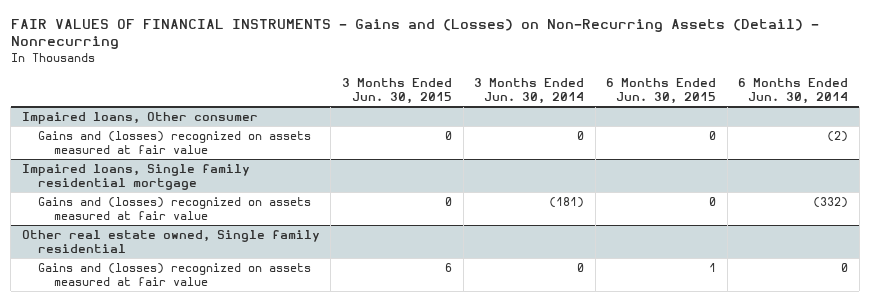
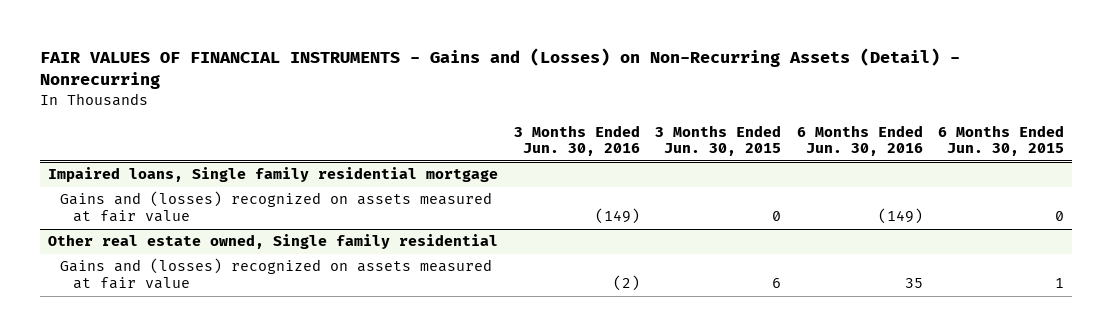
[474,78,585,105] 3 Months Ended Jun. 30, 2014 -> none
[738,78,849,105] 6 Months Ended Jun. 30, 2014 -> none
none -> [513,124,640,157] 3 Months Ended Jun. 30, 2016
none -> [796,124,923,157] 6 Months Ended Jun. 30, 2016
[21,111,258,124] Impaired loans, Other consumer -> none
[37,130,311,155] Gains and (losses) recognized on assets measured at fair value -> none

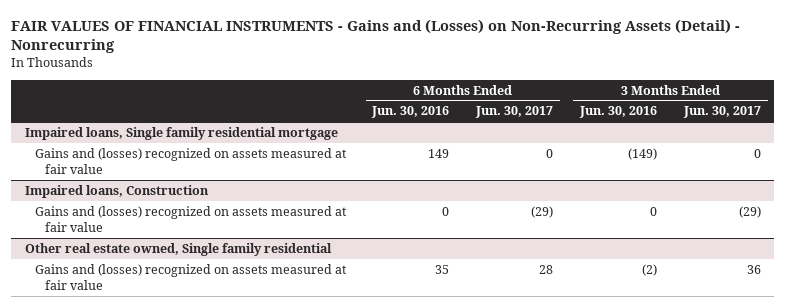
[655,124,782,157] 3 Months Ended Jun. 30, 2015 -> none
[938,124,1065,157] 6 Months Ended Jun. 30, 2015 -> none
none -> [475,106,554,119] Jun. 30, 2017
none -> [682,106,761,119] Jun. 30, 2017
[877,208,923,225] (149) -> [428,148,450,158] 149
none -> [24,184,209,198] Impaired loans, Construction
none -> [34,205,347,233] Gains and (losses) recognized on assets measured at fair value

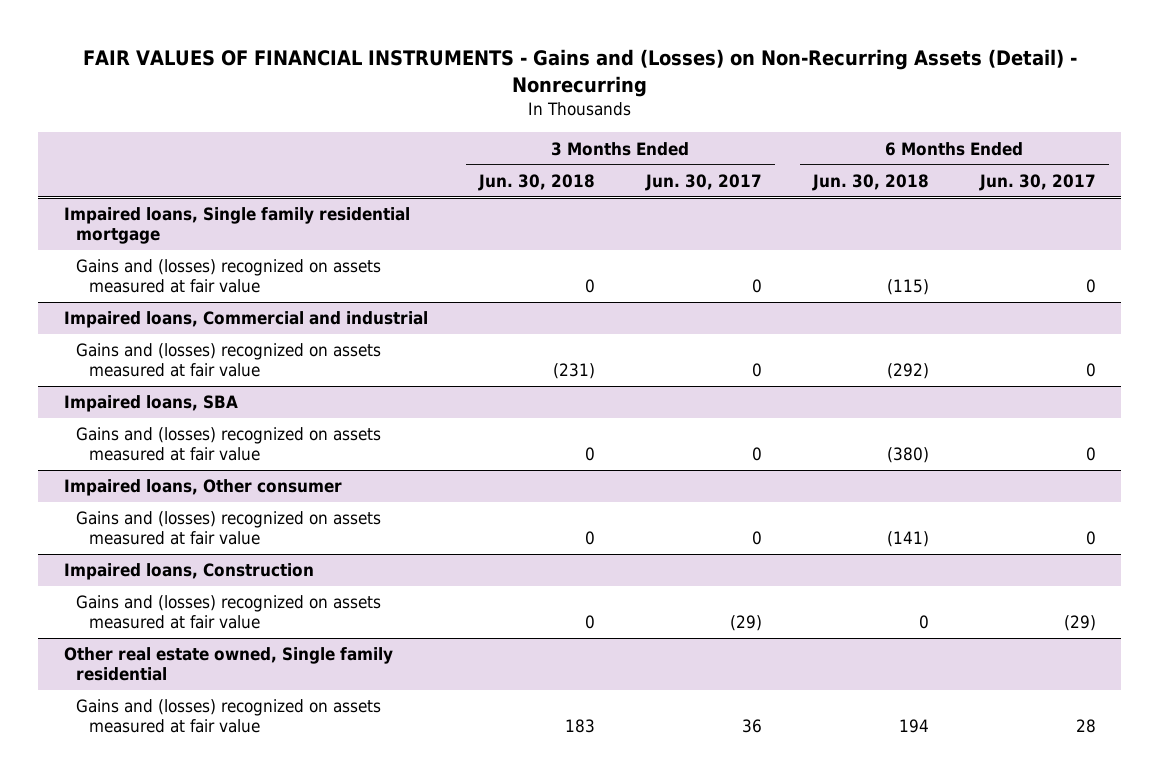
[371,106,450,119] Jun. 30, 2016 -> none
[579,106,658,119] Jun. 30, 2016 -> none
none -> [477,173,595,191] Jun. 30, 2018
none -> [811,173,929,191] Jun. 30, 2018
none -> [63,311,428,329] Impaired loans, Commercial and industrial
none -> [76,343,382,378] Gains and (losses) recognized on assets measured at fair value
none -> [63,395,238,413] Impaired loans, SBA
none -> [76,427,382,462] Gains and (losses) recognized on assets measured at fair value
none -> [63,479,342,497] Impaired loans, Other consumer
none -> [76,511,382,546] Gains and (losses) recognized on assets measured at fair value

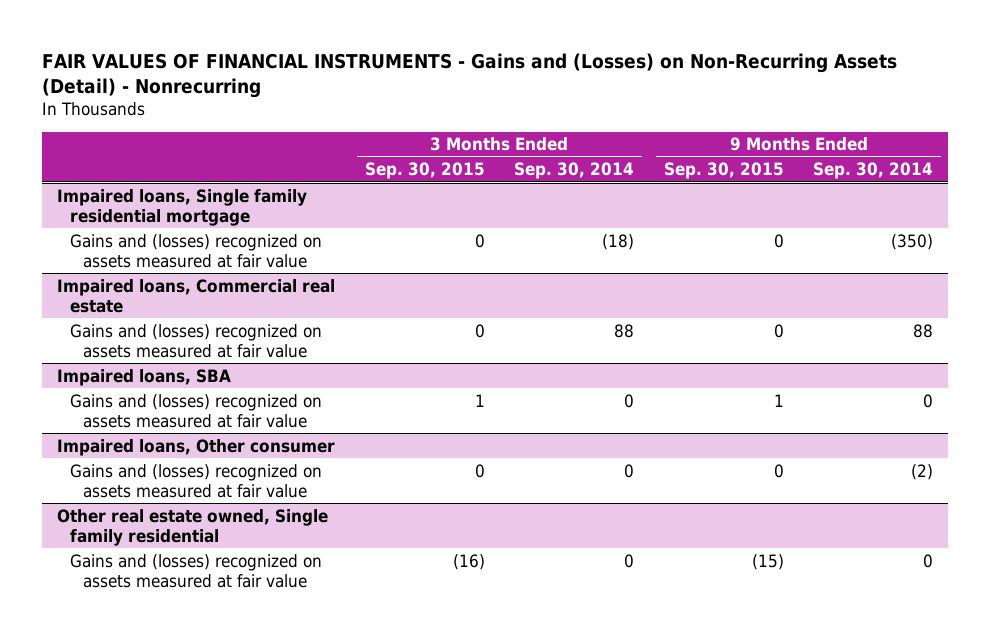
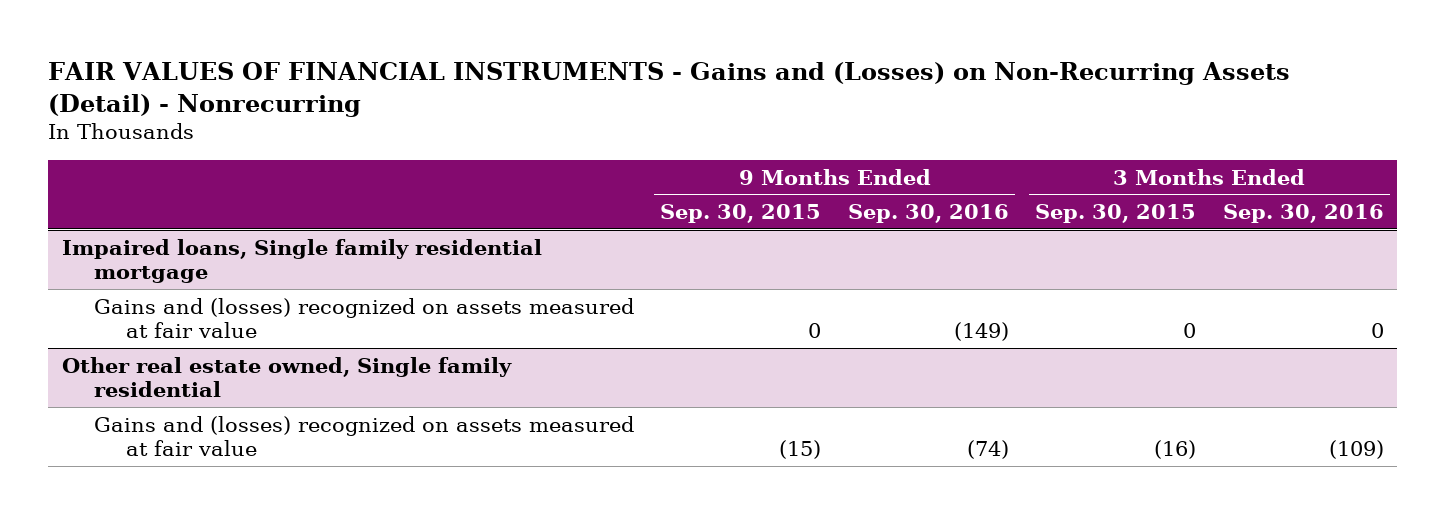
[514,162,635,180] Sep. 30, 2014 -> none
[813,162,934,180] Sep. 30, 2014 -> none
none -> [847,203,1009,223] Sep. 30, 2016
none -> [1222,203,1384,223] Sep. 30, 2016
[56,278,335,313] Impaired loans, Commercial real estate -> none
[70,323,323,358] Gains and (losses) recognized on assets measured at fair value -> none
[56,368,231,386] Impaired loans, SBA -> none
[70,393,323,428] Gains and (losses) recognized on assets measured at fair value -> none
[56,438,335,456] Impaired loans, Other consumer -> none
[70,463,323,498] Gains and (losses) recognized on assets measured at fair value -> none

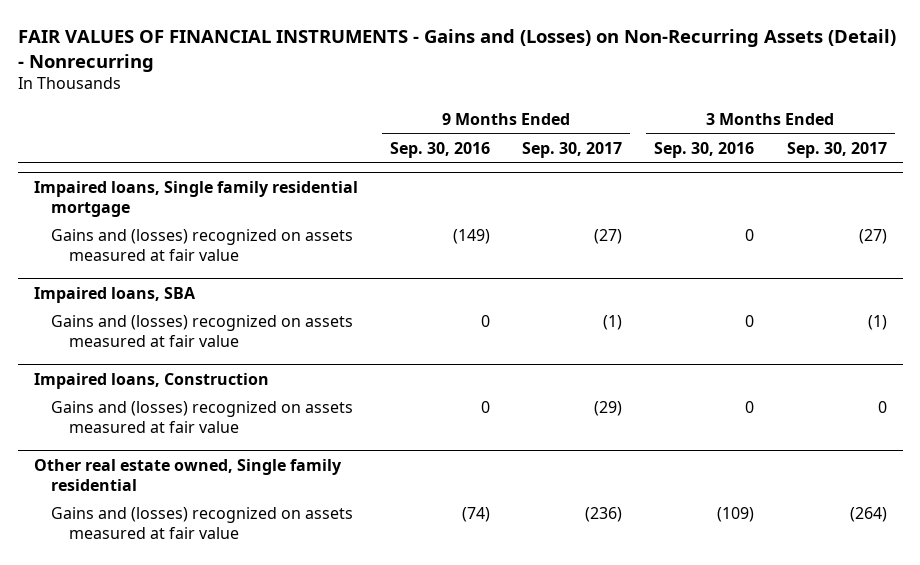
[660,203,822,223] Sep. 30, 2015 -> none
[1035,203,1197,223] Sep. 30, 2015 -> none
none -> [522,141,623,158] Sep. 30, 2017
none -> [786,141,887,158] Sep. 30, 2017
none -> [33,286,196,303] Impaired loans, SBA
none -> [51,315,354,347] Gains and (losses) recognized on assets measured at fair value
none -> [33,372,269,389] Impaired loans, Construction
none -> [51,401,354,433] Gains and (losses) recognized on assets measured at fair value

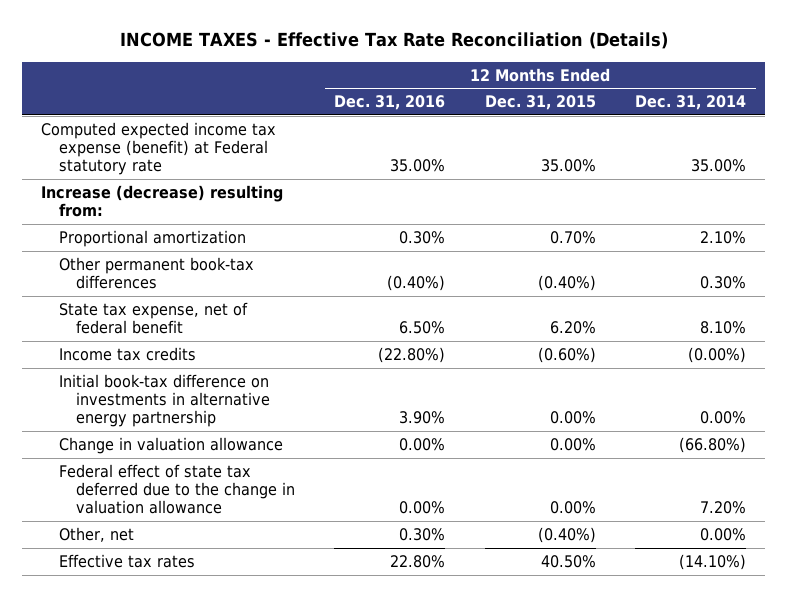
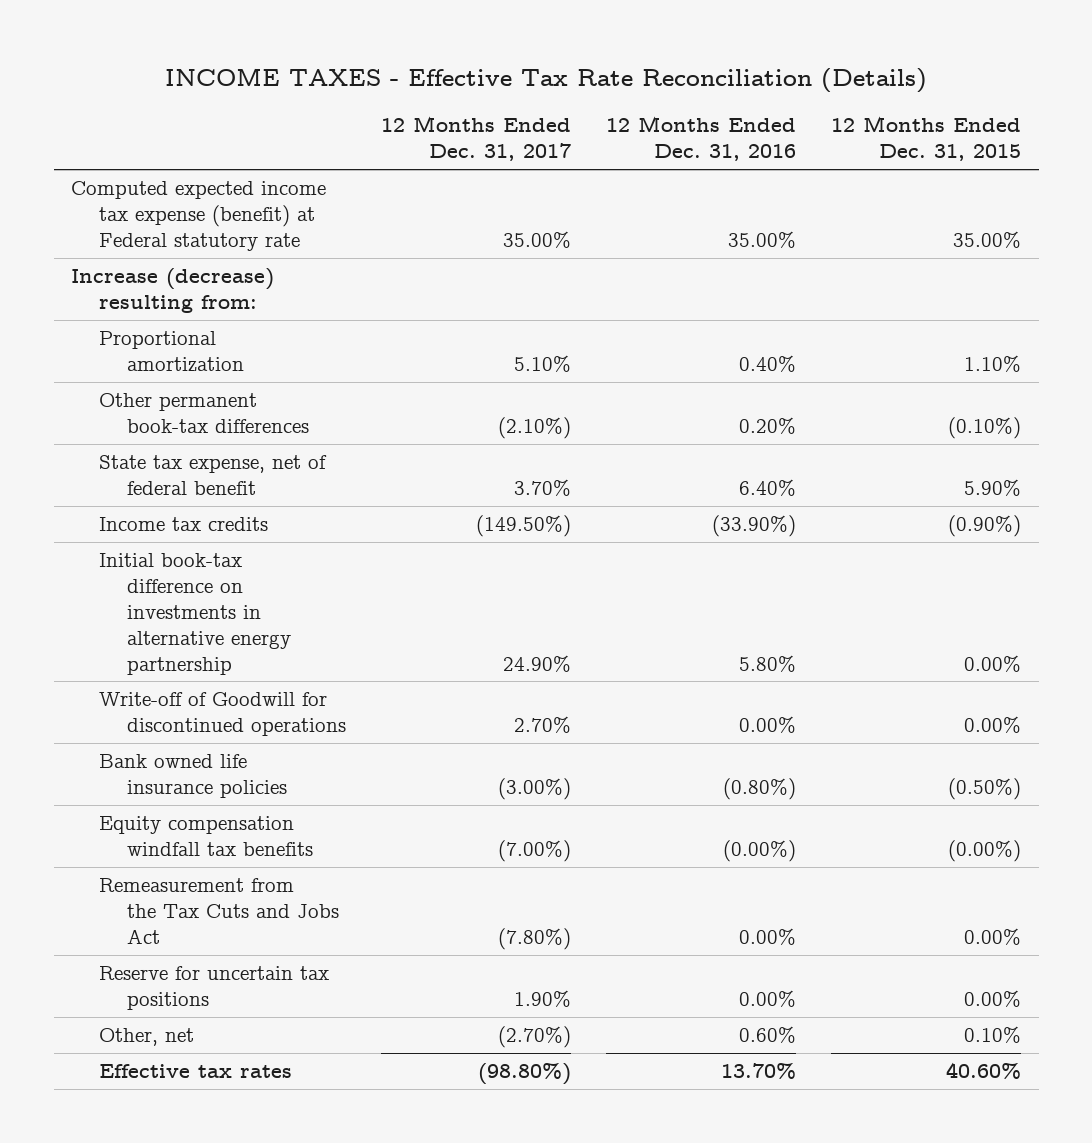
[634,95,746,111] Dec. 31, 2014 -> none
none -> [381,116,572,162] 12 Months Ended Dec. 31, 2017
[58,437,283,455] Change in valuation allowance -> none
[58,464,296,515] Federal effect of state tax deferred due to the change in valuation allowance -> none
[399,231,446,245] 0.30% -> [739,355,797,373] 0.40%
[549,231,596,245] 0.70% -> [964,355,1022,373] 1.10%
[387,275,446,292] (0.40%) -> [739,417,797,435] 0.20%
[537,275,596,292] (0.40%) -> [948,417,1022,440] (0.10%)
[399,321,446,335] 6.50% -> [739,479,797,497] 6.40%
[549,321,596,335] 6.20% -> [964,479,1022,497] 5.90%
[378,347,446,364] (22.80%) -> [712,515,797,538] (33.90%)
[537,347,596,364] (0.60%) -> [948,515,1022,538] (0.90%)
[399,411,446,425] 3.90% -> [739,654,797,672] 5.80%
none -> [99,692,347,737] Write-off of Goodwill for discontinued operations
none -> [99,754,288,799] Bank owned life insurance policies
none -> [99,816,314,857] Equity compensation windfall tax benefits
none -> [99,878,340,944] Remeasurement from the Tax Cuts and Jobs Act
none -> [99,966,330,1011] Reserve for uncertain tax positions
[399,528,446,542] 0.30% -> [739,1026,797,1044] 0.60%
[537,527,596,544] (0.40%) -> [964,1026,1022,1044] 0.10%
[390,555,446,569] 22.80% -> [721,1063,797,1080] 13.70%
[540,555,596,569] 40.50% -> [946,1062,1022,1080] 40.60%

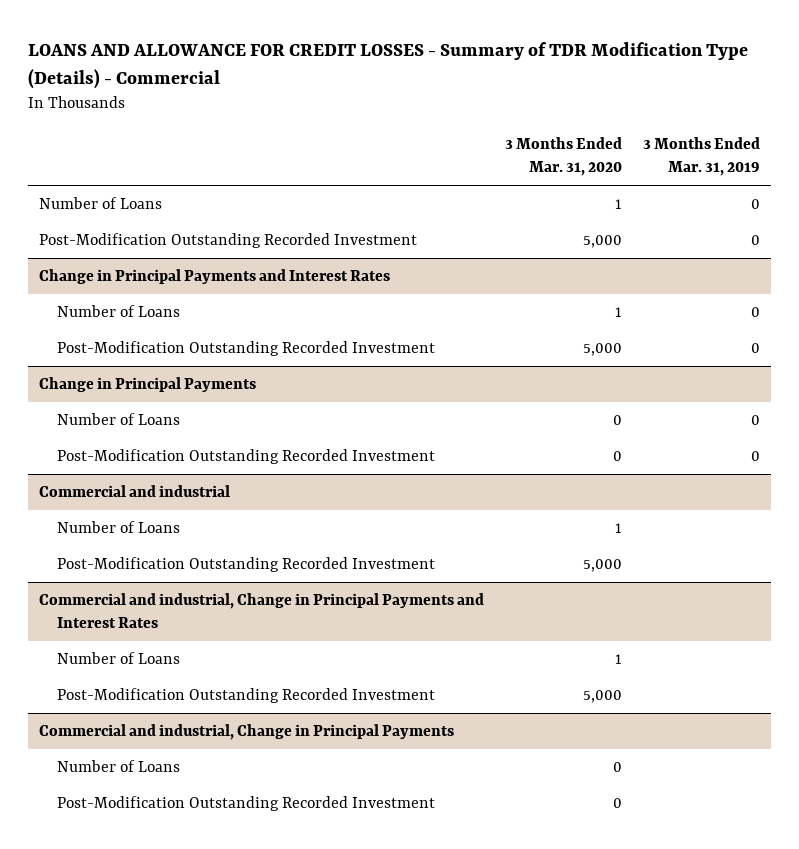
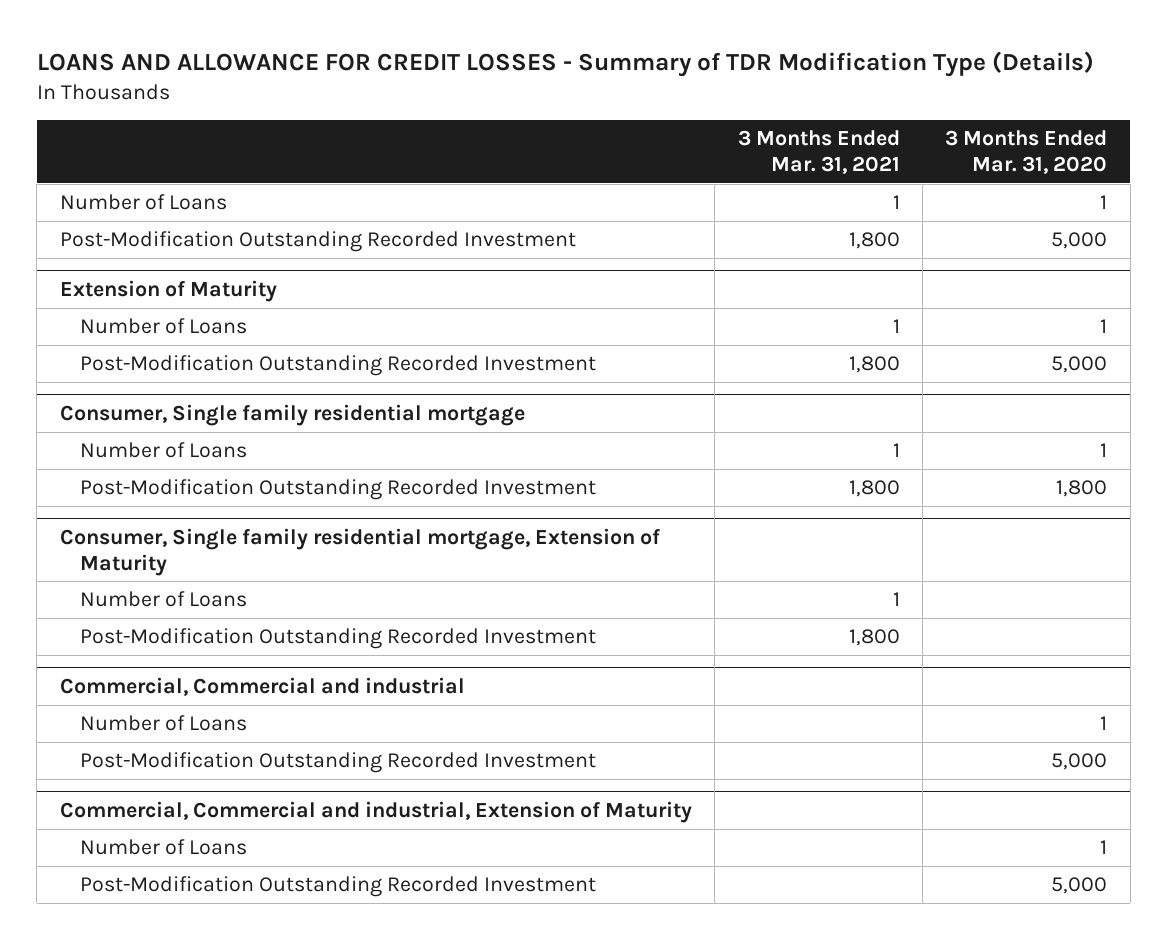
[28,42,749,89] LOANS AND ALLOWANCE FOR CREDIT LOSSES - Summary of TDR Modification Type (Details) - Commercial -> [36,50,1094,77] LOANS AND ALLOWANCE FOR CREDIT LOSSES - Summary of TDR Modification Type (Details)
[643,137,761,177] 3 Months Ended Mar. 31, 2019 -> none
none -> [737,130,900,174] 3 Months Ended Mar. 31, 2021
[38,269,390,285] Change in Principal Payments and Interest Rates -> none
none -> [59,279,277,302] Extension of Maturity
[38,377,256,393] Change in Principal Payments -> none
[57,413,181,426] Number of Loans -> none
[57,449,436,465] Post-Modification Outstanding Recorded Investment -> none
[38,485,230,498] Commercial and industrial -> none
none -> [59,403,525,426] Consumer, Single family residential mortgage
none -> [80,479,597,501] Post-Modification Outstanding Recorded Investment
none -> [59,527,660,576] Consumer, Single family residential mortgage, Extension of Maturity
none -> [80,591,248,608] Number of Loans
none -> [80,628,597,650] Post-Modification Outstanding Recorded Investment
none -> [59,676,465,696] Commercial, Commercial and industrial
none -> [80,715,248,732] Number of Loans
[38,593,484,629] Commercial and industrial, Change in Principal Payments and Interest Rates -> none
none -> [59,800,692,823] Commercial, Commercial and industrial, Extension of Maturity
[38,724,454,741] Commercial and industrial, Change in Principal Payments -> none
[57,760,181,773] Number of Loans -> none
[57,796,436,812] Post-Modification Outstanding Recorded Investment -> none

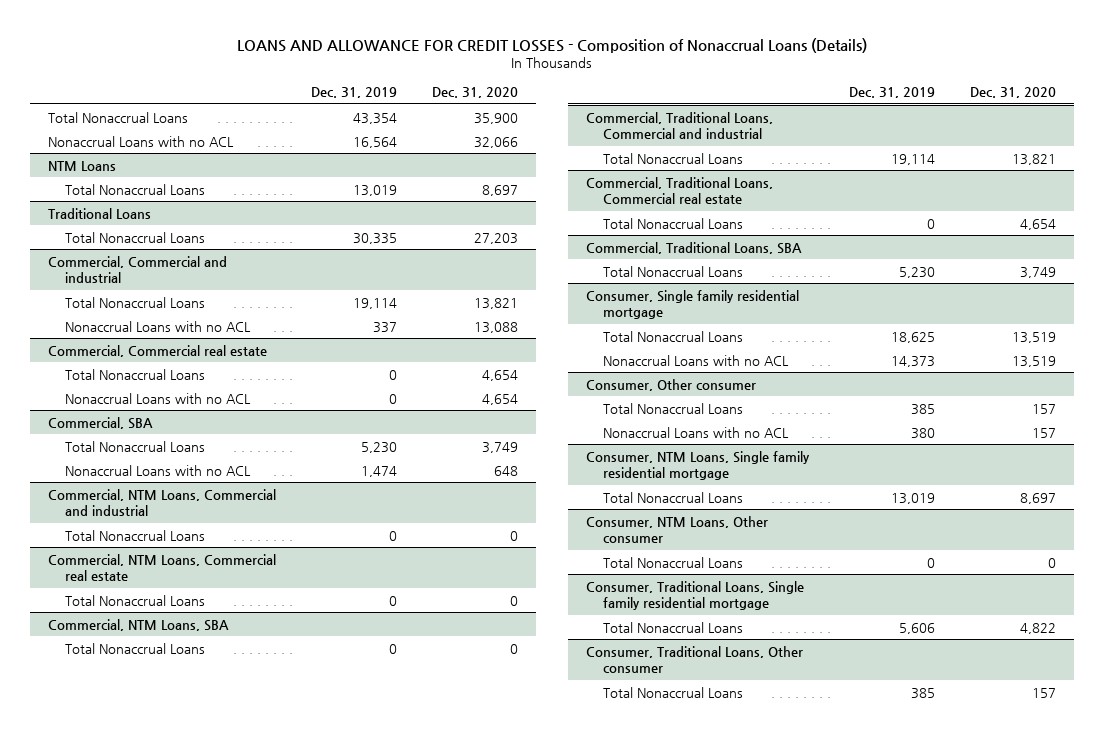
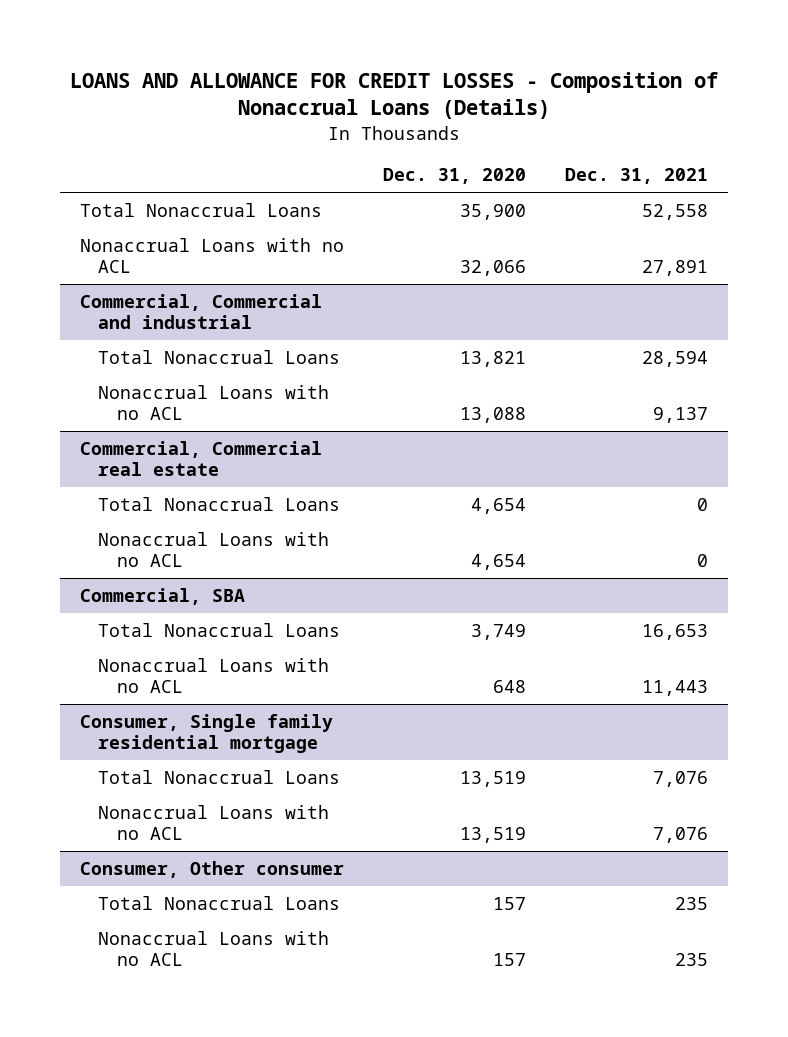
[310,87,397,99] Dec. 31, 2019 -> none
none -> [565,168,709,185] Dec. 31, 2021
[47,160,116,171] NTM Loans -> none
[64,183,205,195] Total Nonaccrual Loans -> none
[47,207,151,219] Traditional Loans -> none
[64,231,205,243] Total Nonaccrual Loans -> none
[47,488,276,516] Commercial, NTM Loans, Commercial and industrial -> none
[64,529,205,541] Total Nonaccrual Loans -> none
[47,553,276,581] Commercial, NTM Loans, Commercial real estate -> none
[64,594,205,606] Total Nonaccrual Loans -> none
[47,618,229,631] Commercial, NTM Loans, SBA -> none
[64,642,205,654] Total Nonaccrual Loans -> none
[585,111,773,139] Commercial, Traditional Loans, Commercial and industrial -> none
[602,152,743,164] Total Nonaccrual Loans -> none
[585,176,773,204] Commercial, Traditional Loans, Commercial real estate -> none
[602,217,743,229] Total Nonaccrual Loans -> none
[585,241,802,254] Commercial, Traditional Loans, SBA -> none
[602,265,743,277] Total Nonaccrual Loans -> none
[585,450,810,480] Consumer, NTM Loans, Single family residential mortgage -> none
[602,491,743,503] Total Nonaccrual Loans -> none
[585,515,768,543] Consumer, NTM Loans, Other consumer -> none
[602,556,743,568] Total Nonaccrual Loans -> none
[585,580,804,610] Consumer, Traditional Loans, Single family residential mortgage -> none
[602,621,743,633] Total Nonaccrual Loans -> none
[585,645,803,673] Consumer, Traditional Loans, Other consumer -> none
[602,686,743,698] Total Nonaccrual Loans -> none

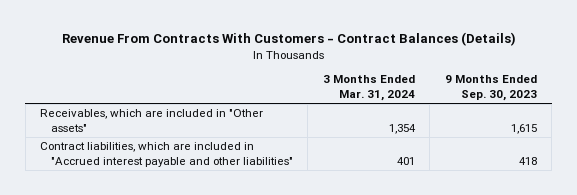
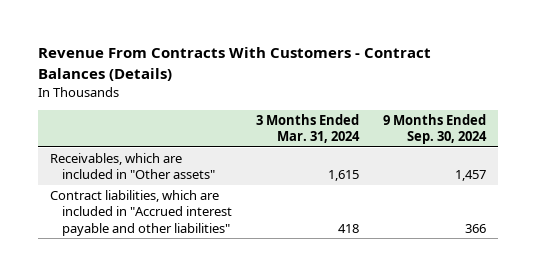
[444,75,537,102] 9 Months Ended Sep. 30, 2023 -> none
none -> [383,113,488,145] 9 Months Ended Sep. 30, 2024
[388,124,416,135] 1,354 -> [328,170,360,182] 1,615
[396,157,415,166] 401 -> [338,223,360,233] 418

